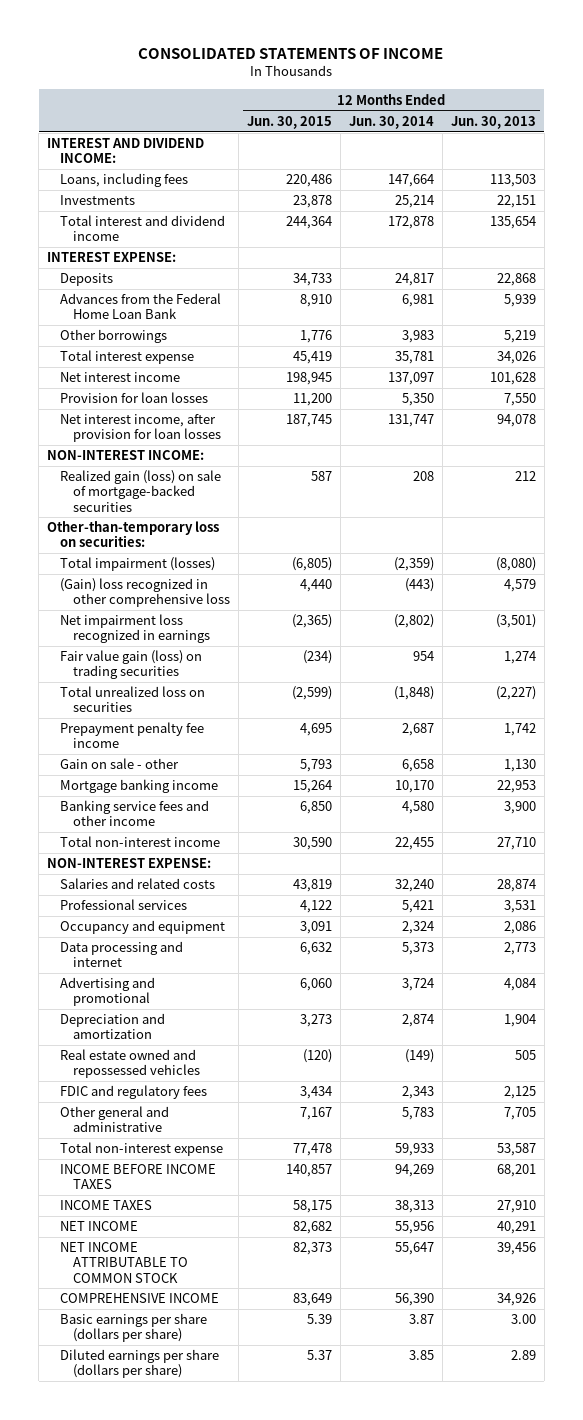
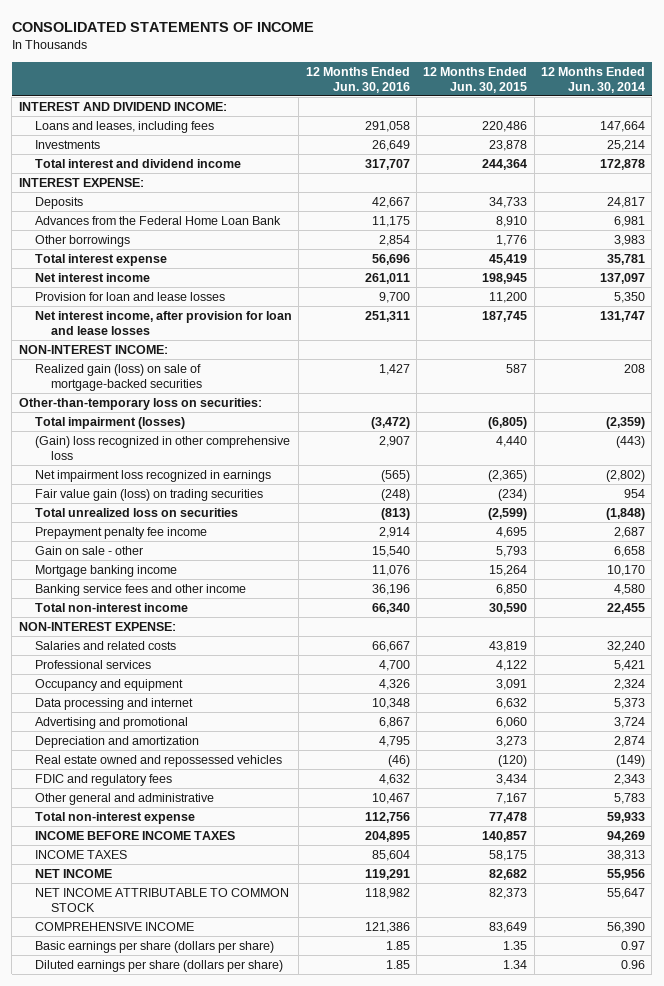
[450,115,536,129] Jun. 30, 2013 -> none
none -> [305,66,410,93] 12 Months Ended Jun. 30, 2016
[60,173,189,188] Loans, including fees -> [35,120,215,133] Loans and leases, including fees
[60,392,209,404] Provision for loan losses -> [35,291,226,301] Provision for loan and lease losses
[60,414,222,443] Net interest income, after provision for loan losses -> [35,310,293,336] Net interest income, after provision for loan and lease losses
[307,1314,333,1325] 5.39 -> [503,940,528,950] 1.35
[408,1314,434,1325] 3.87 -> [621,940,646,950] 0.97
[307,1350,333,1361] 5.37 -> [503,959,528,969] 1.34
[408,1350,434,1361] 3.85 -> [621,959,646,969] 0.96

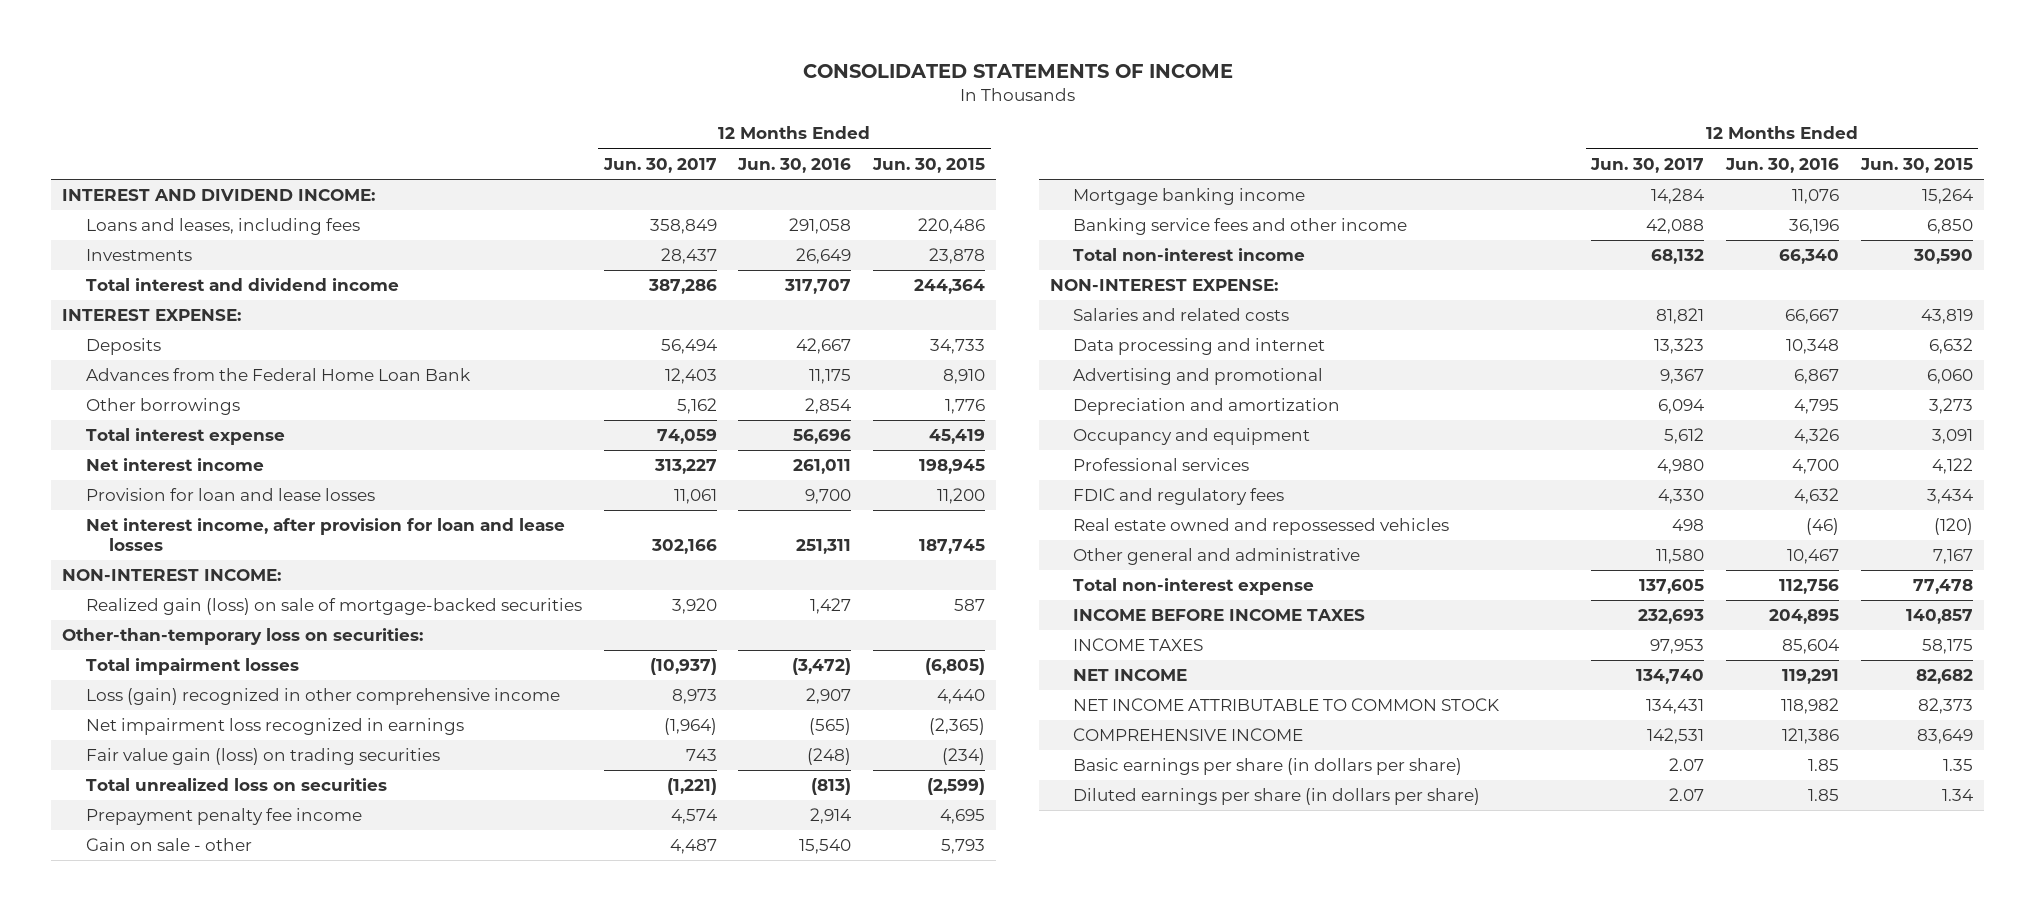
[541,66,646,93] 12 Months Ended Jun. 30, 2014 -> none
none -> [602,157,717,173] Jun. 30, 2017
[35,416,186,429] Total impairment (losses) -> [85,658,299,676] Total impairment losses
[35,435,291,461] (Gain) loss recognized in other comprehensive loss -> [85,688,560,706] Loss (gain) recognized in other comprehensive income
[35,678,184,691] Occupancy and equipment -> [1073,428,1311,446] Occupancy and equipment
[35,659,152,669] Professional services -> [1073,458,1250,472] Professional services
[35,754,283,767] Real estate owned and repossessed vehicles -> [1073,518,1450,536] Real estate owned and repossessed vehicles
[35,940,275,953] Basic earnings per share (dollars per share) -> [1073,758,1463,776] Basic earnings per share (in dollars per share)
[35,959,284,972] Diluted earnings per share (dollars per share) -> [1073,788,1481,806] Diluted earnings per share (in dollars per share)

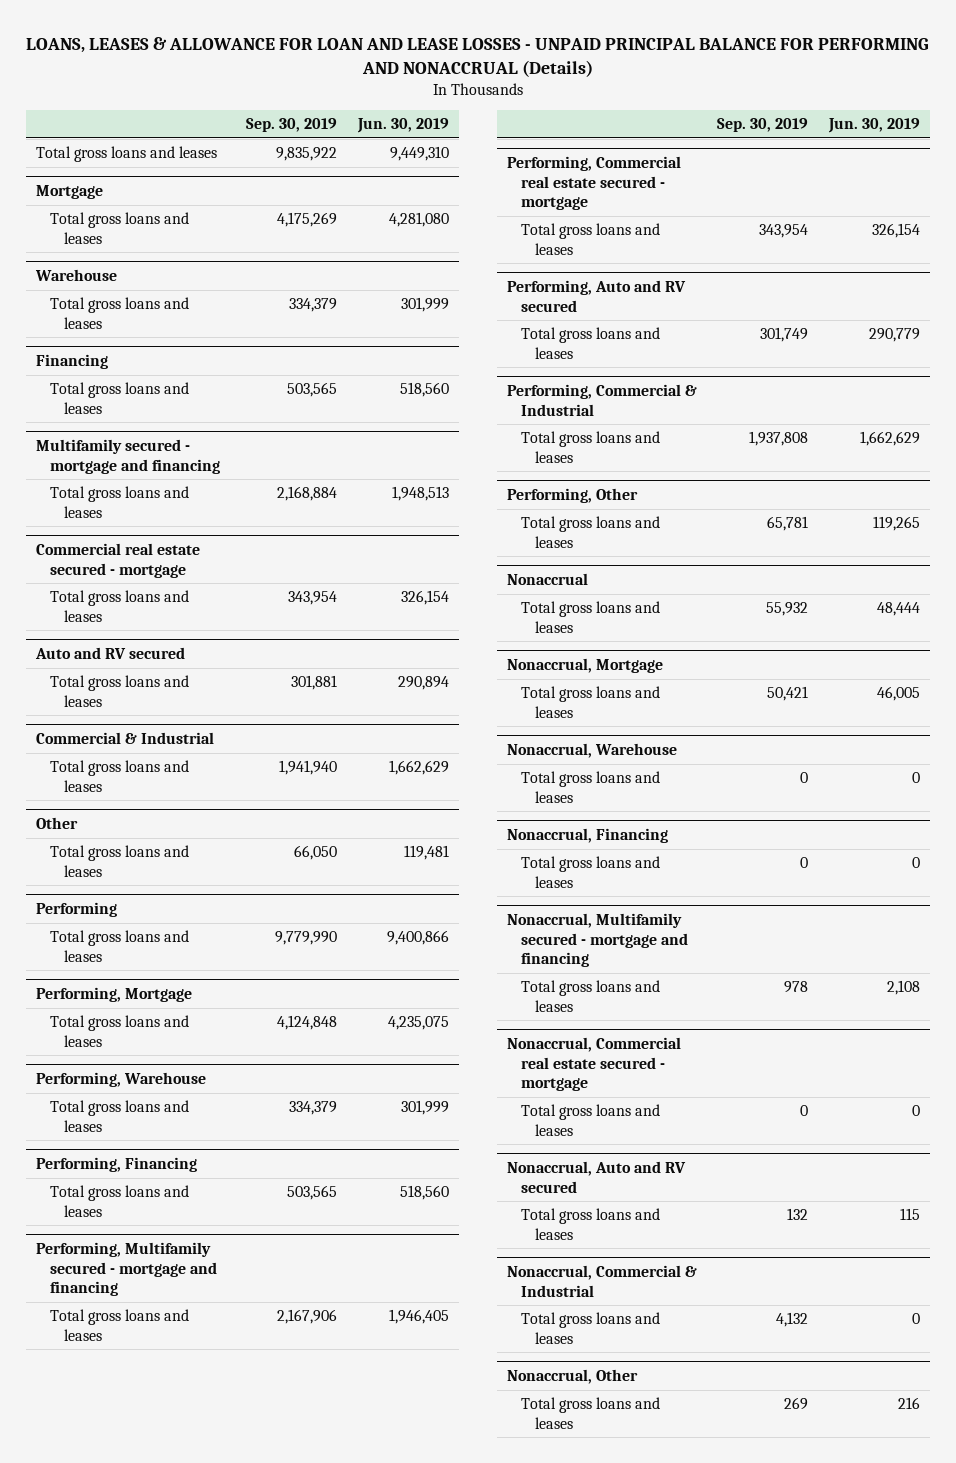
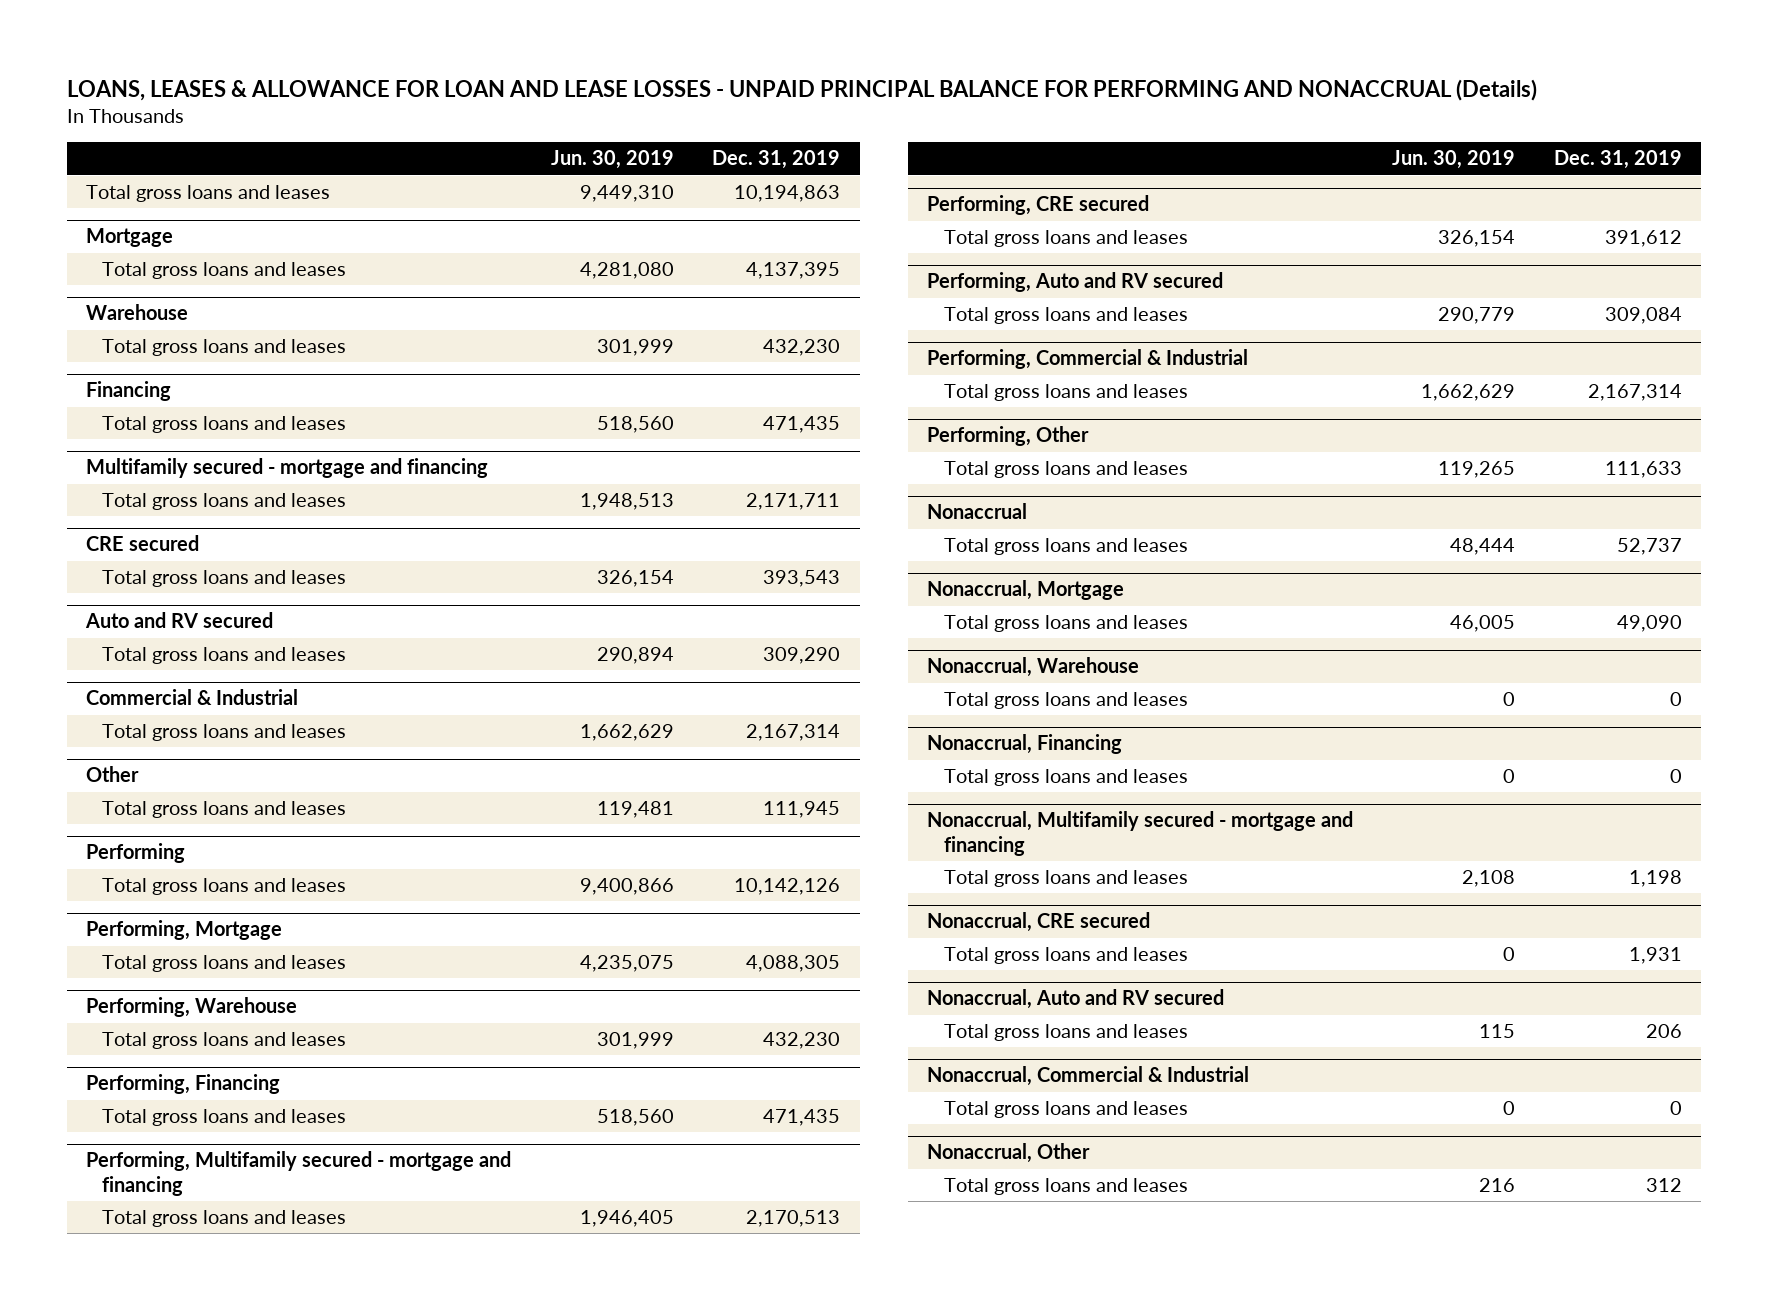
[246,118,338,133] Sep. 30, 2019 -> none
none -> [712,150,841,170] Dec. 31, 2019
[36,542,201,578] Commercial real estate secured - mortgage -> [85,535,199,552] CRE secured
[507,155,682,211] Performing, Commercial real estate secured - mortgage -> none
none -> [927,195,1150,216] Performing, CRE secured
[507,1036,682,1092] Nonaccrual, Commercial real estate secured - mortgage -> none
none -> [927,912,1151,933] Nonaccrual, CRE secured

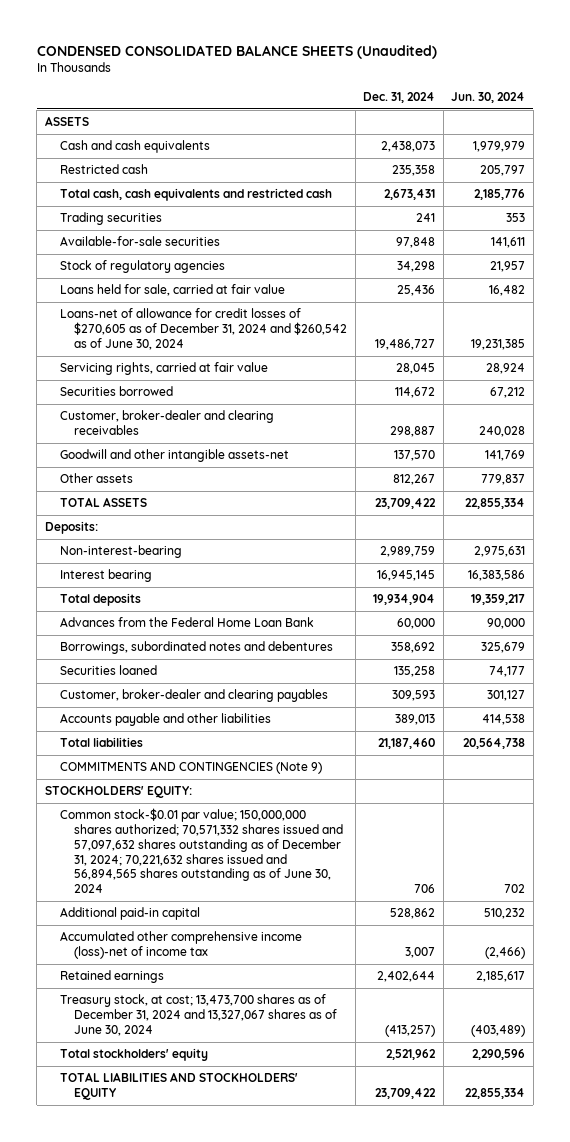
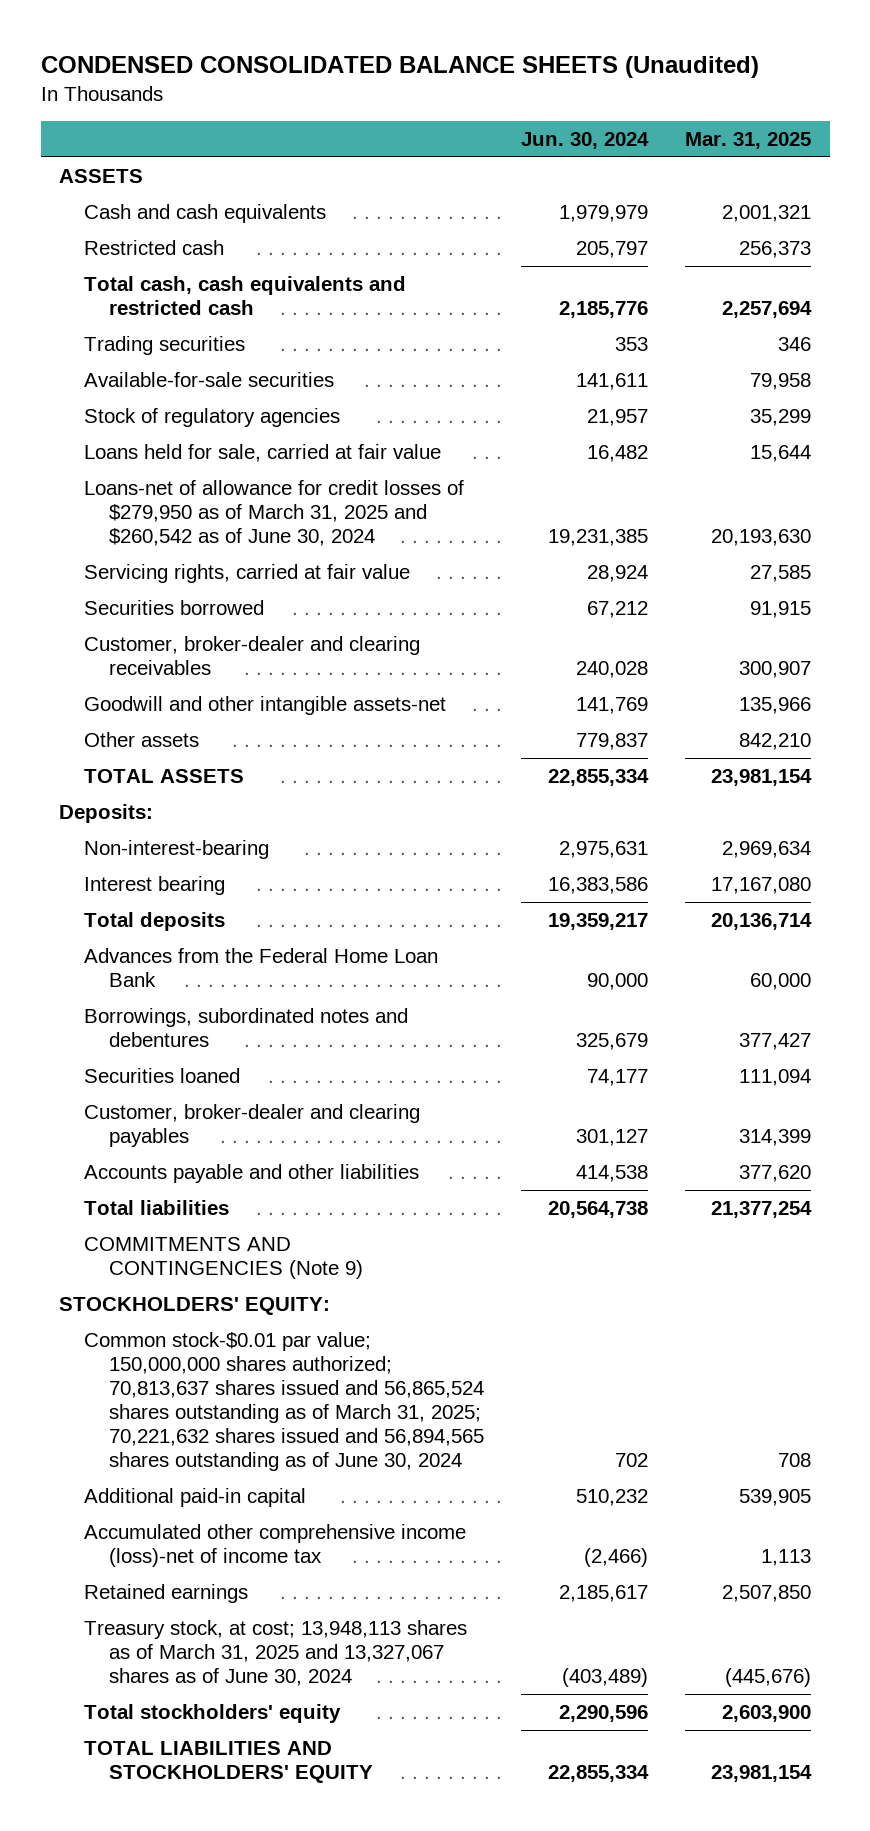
[363,91,436,103] Dec. 31, 2024 -> none
none -> [685,132,812,150] Mar. 31, 2025
[59,308,348,350] Loans-net of allowance for credit losses of $270,605 as of December 31, 2024 and $260,542 as of June 30, 2024 -> [83,479,464,546] Loans-net of allowance for credit losses of $279,950 as of March 31, 2025 and $260,542 as of June 30, 2024
[59,808,344,894] Common stock-$0.01 par value; 150,000,000 shares authorized; 70,571,332 shares issued and 57,097,632 shares outstanding as of December 31, 2024; 70,221,632 shares issued and 56,894,565 shares outstanding as of June 30, 2024 -> [83,1331,484,1471] Common stock-$0.01 par value; 150,000,000 shares authorized; 70,813,637 shares issued and 56,865,524 shares outstanding as of March 31, 2025; 70,221,632 shares issued and 56,894,565 shares outstanding as of June 30, 2024
[59,994,338,1036] Treasury stock, at cost; 13,473,700 shares as of December 31, 2024 and 13,327,067 shares as of June 30, 2024 -> [83,1619,467,1686] Treasury stock, at cost; 13,948,113 shares as of March 31, 2025 and 13,327,067 shares as of June 30, 2024

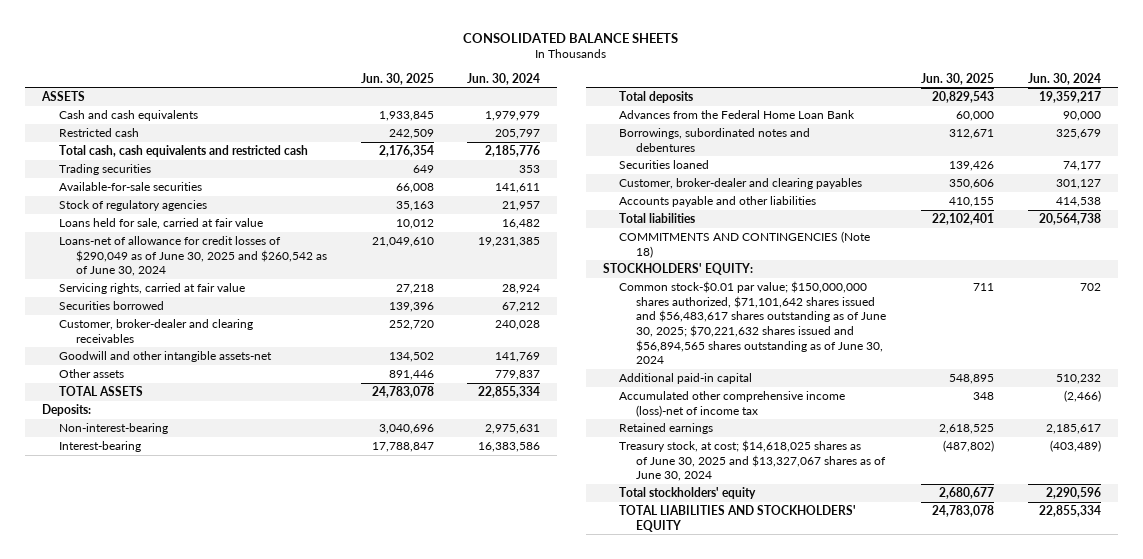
[40,55,759,78] CONDENSED CONSOLIDATED BALANCE SHEETS (Unaudited) -> [463,32,679,43] CONSOLIDATED BALANCE SHEETS
[685,132,812,150] Mar. 31, 2025 -> none
none -> [360,72,434,85] Jun. 30, 2025
[83,479,464,546] Loans-net of allowance for credit losses of $279,950 as of March 31, 2025 and $260,542 as of June 30, 2024 -> [58,236,327,277] Loans-net of allowance for credit losses of $290,049 as of June 30, 2025 and $260,542 as of June 30, 2024
[83,875,225,895] Interest bearing -> [58,441,141,453] Interest-bearing
[83,1236,363,1279] COMMITMENTS AND CONTINGENCIES (Note 9) -> [619,231,871,258] COMMITMENTS AND CONTINGENCIES (Note 18)
[83,1331,484,1471] Common stock-$0.01 par value; 150,000,000 shares authorized; 70,813,637 shares issued and 56,865,524 shares outstanding as of March 31, 2025; 70,221,632 shares issued and 56,894,565 shares outstanding as of June 30, 2024 -> [619,281,887,365] Common stock-$0.01 par value; $150,000,000 shares authorized, $71,101,642 shares issued and $56,483,617 shares outstanding as of June 30, 2025; $70,221,632 shares issued and $56,894,565 shares outstanding as of June 30, 2024
[83,1619,467,1686] Treasury stock, at cost; 13,948,113 shares as of March 31, 2025 and 13,327,067 shares as of June 30, 2024 -> [619,440,887,482] Treasury stock, at cost; $14,618,025 shares as of June 30, 2025 and $13,327,067 shares as of June 30, 2024

